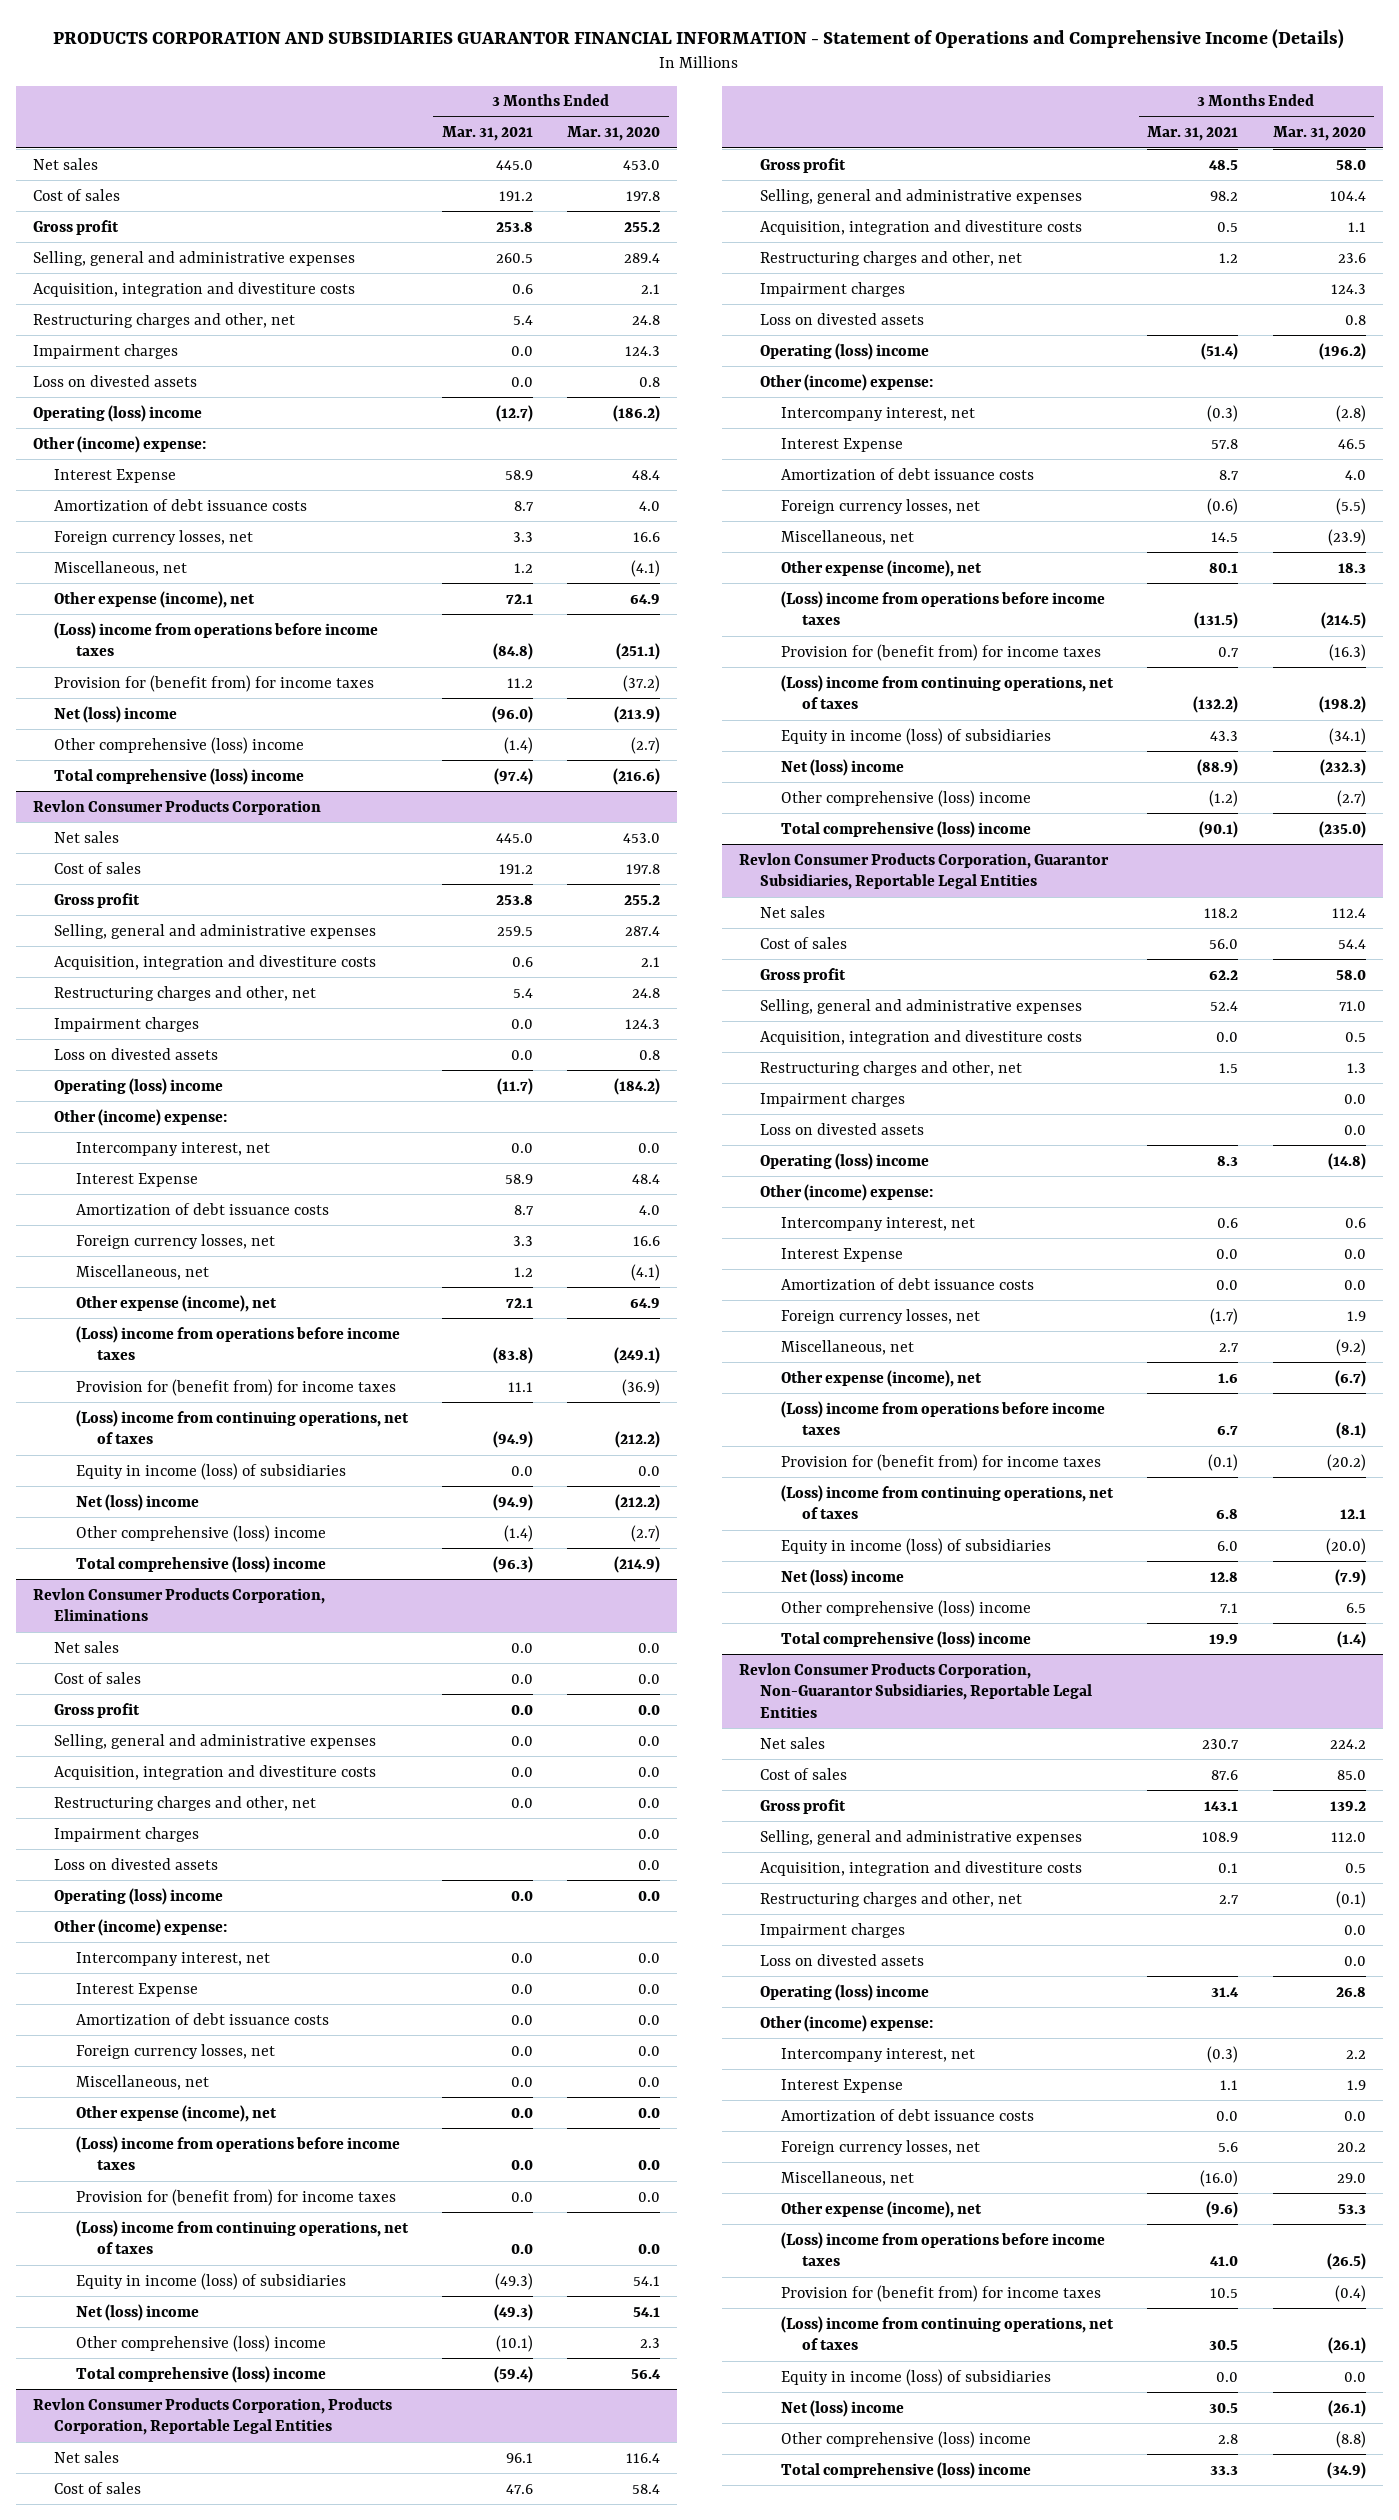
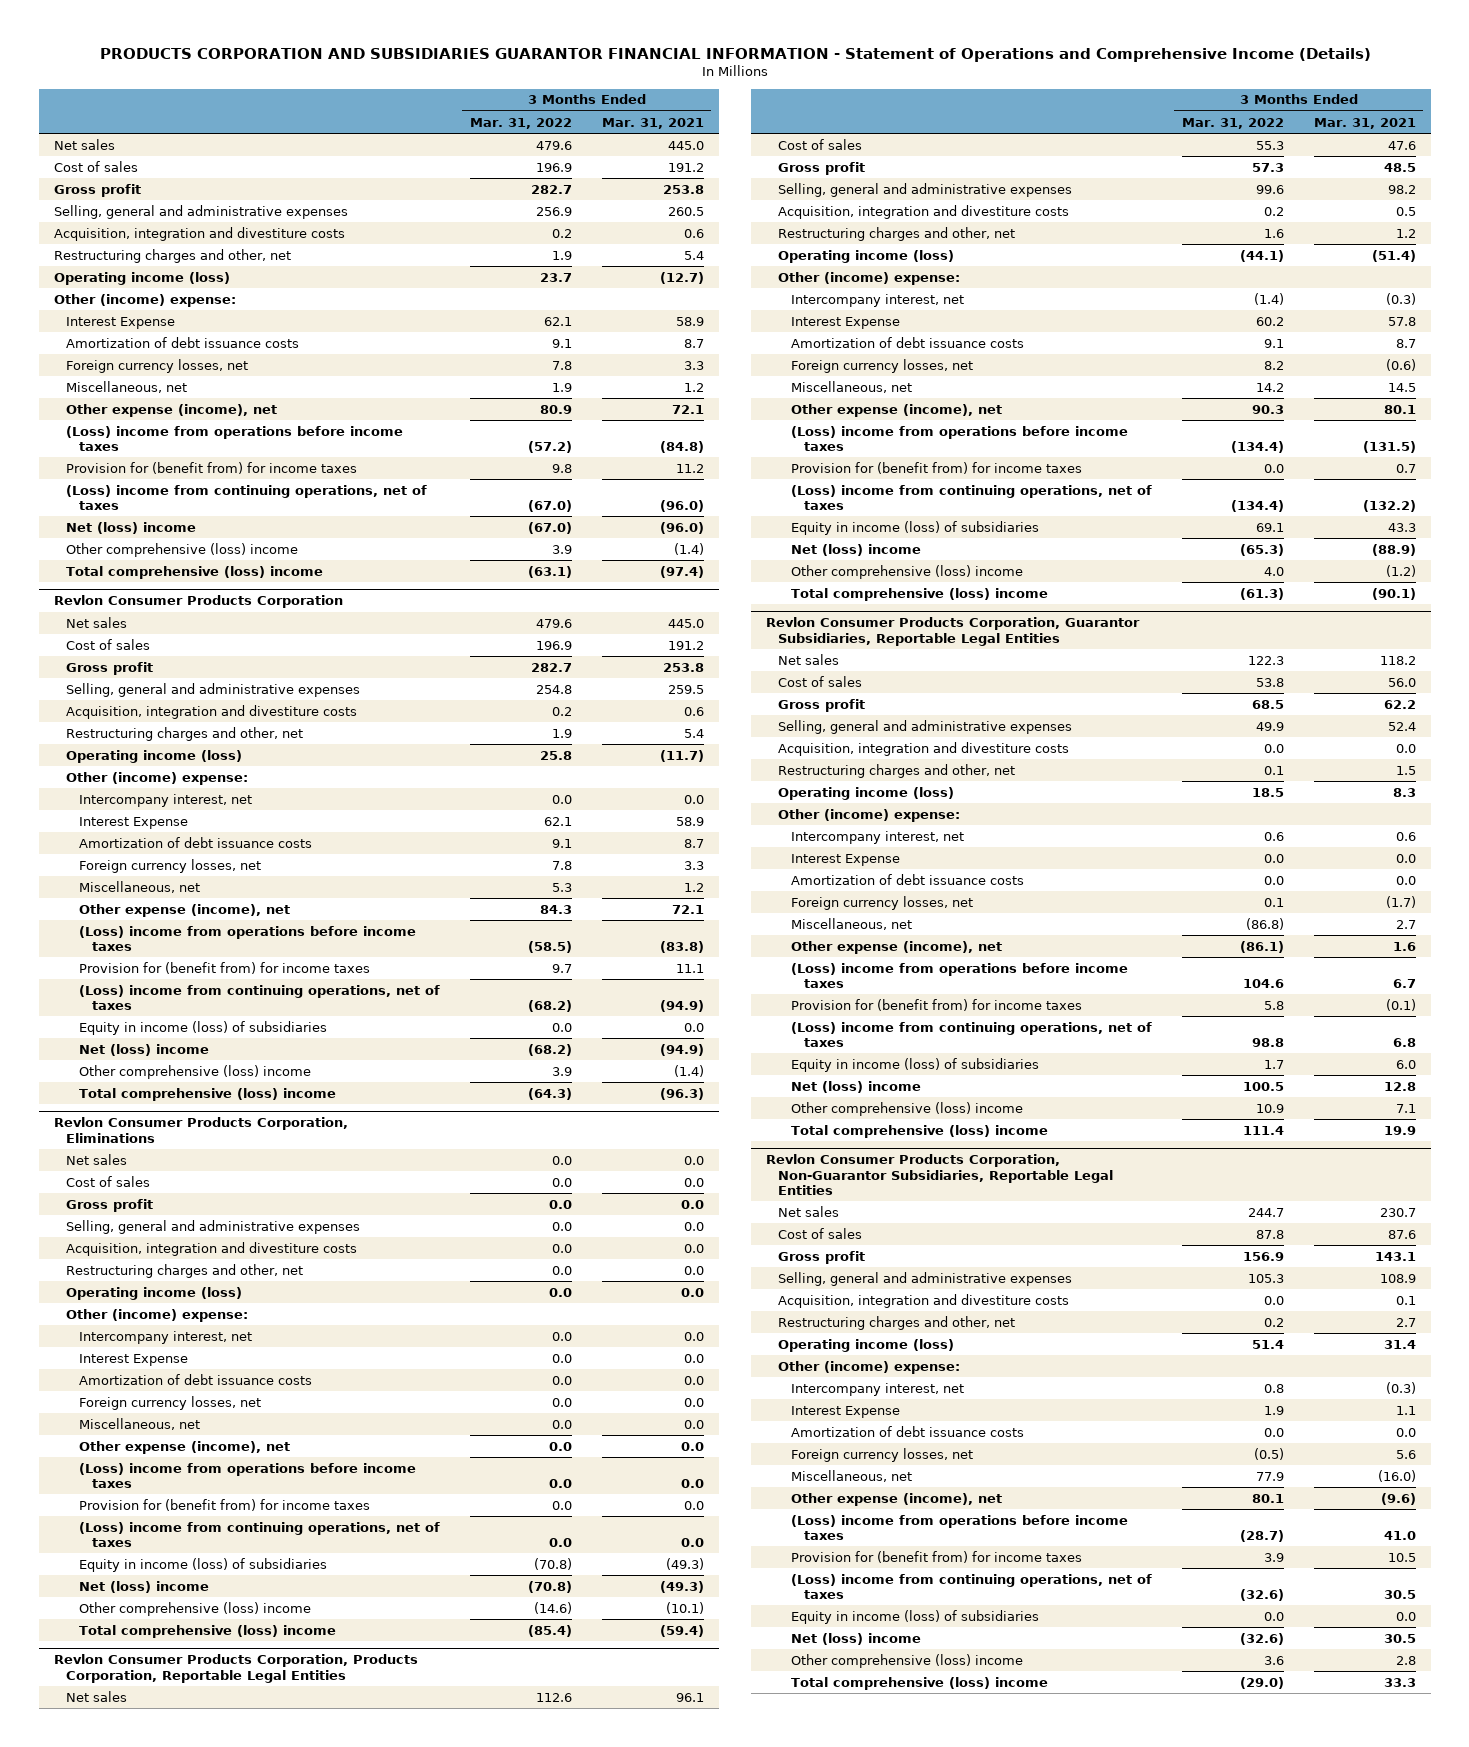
[567,126,661,142] Mar. 31, 2020 -> none
none -> [469,117,572,129] Mar. 31, 2022
[33,343,179,359] Impairment charges -> none
[33,374,198,387] Loss on divested assets -> none
[33,404,203,422] Operating (loss) income -> [53,271,230,285] Operating income (loss)
none -> [66,484,428,511] (Loss) income from continuing operations, net of taxes
[54,1016,200,1032] Impairment charges -> none
[54,1047,219,1060] Loss on divested assets -> none
[54,1077,224,1095] Operating (loss) income -> [66,749,243,763] Operating income (loss)
[54,1826,200,1842] Impairment charges -> none
[54,1857,219,1870] Loss on divested assets -> none
[54,1887,224,1905] Operating (loss) income -> [66,1286,243,1300] Operating income (loss)
[759,281,905,297] Impairment charges -> none
[759,312,924,325] Loss on divested assets -> none
[759,342,929,360] Operating (loss) income -> [778,249,955,263] Operating income (loss)
[759,1091,905,1107] Impairment charges -> none
[759,1122,924,1135] Loss on divested assets -> none
[759,1152,929,1170] Operating (loss) income -> [778,786,955,800] Operating income (loss)
[759,1922,905,1938] Impairment charges -> none
[759,1953,924,1966] Loss on divested assets -> none
[759,1983,929,2001] Operating (loss) income -> [778,1338,955,1352] Operating income (loss)

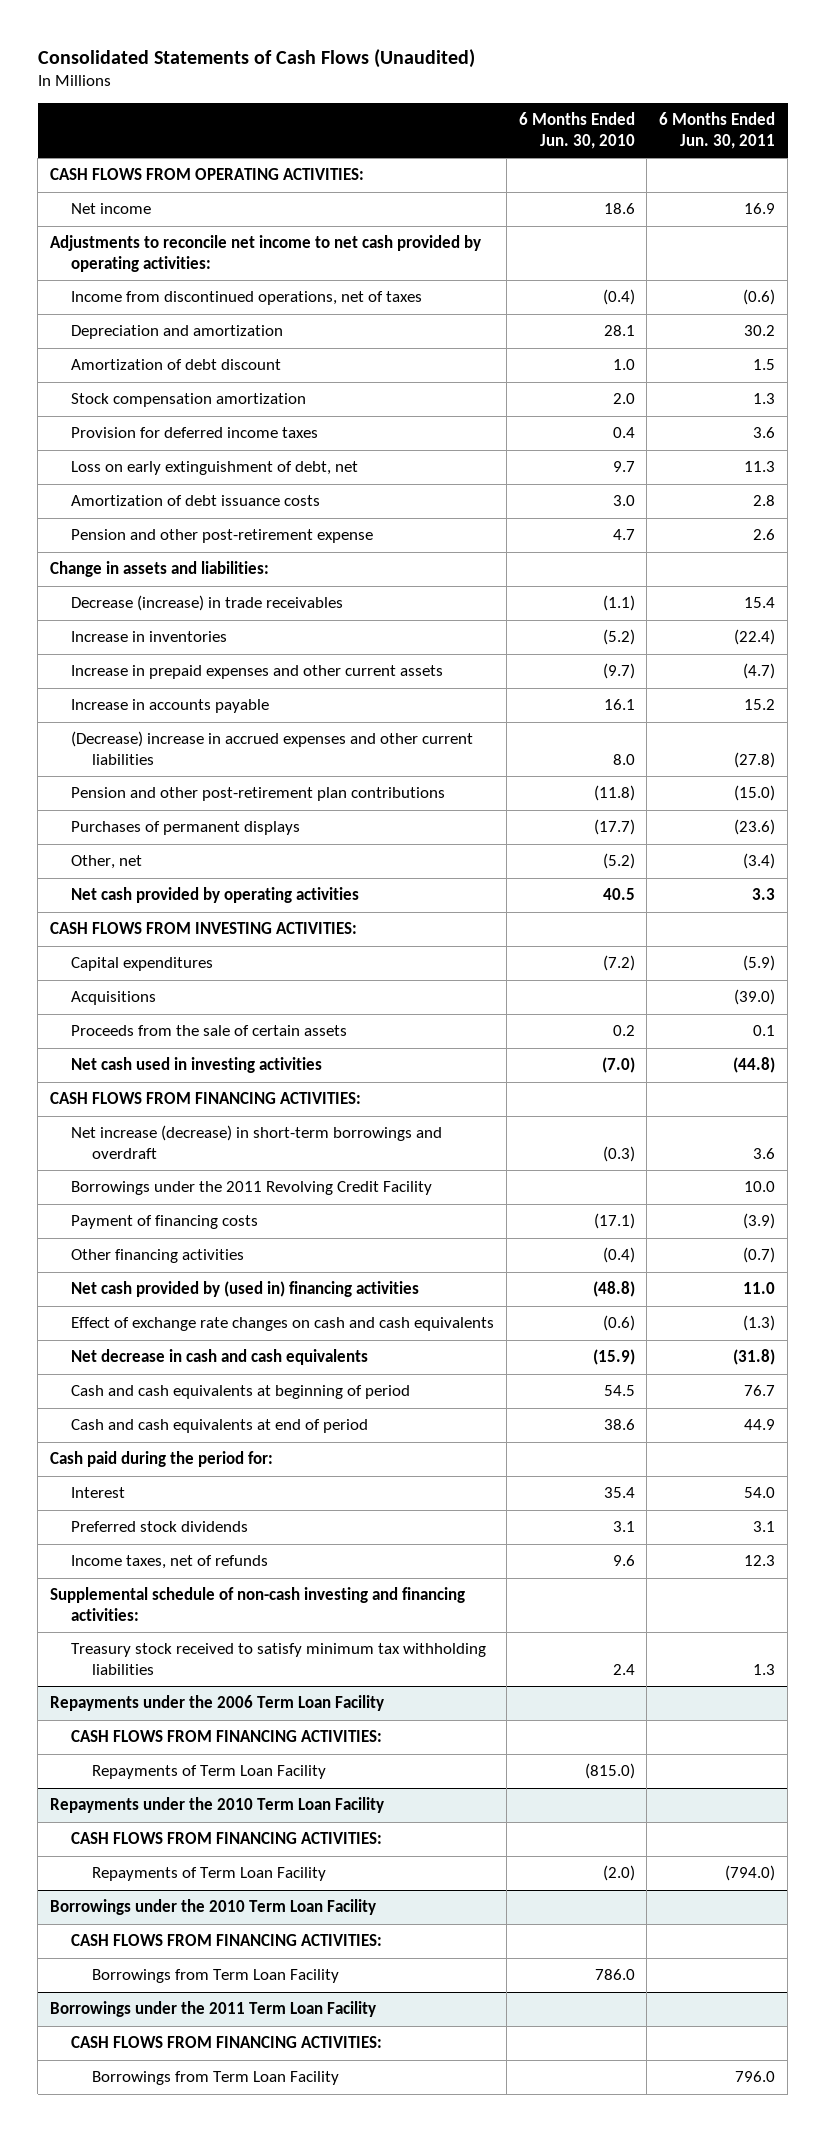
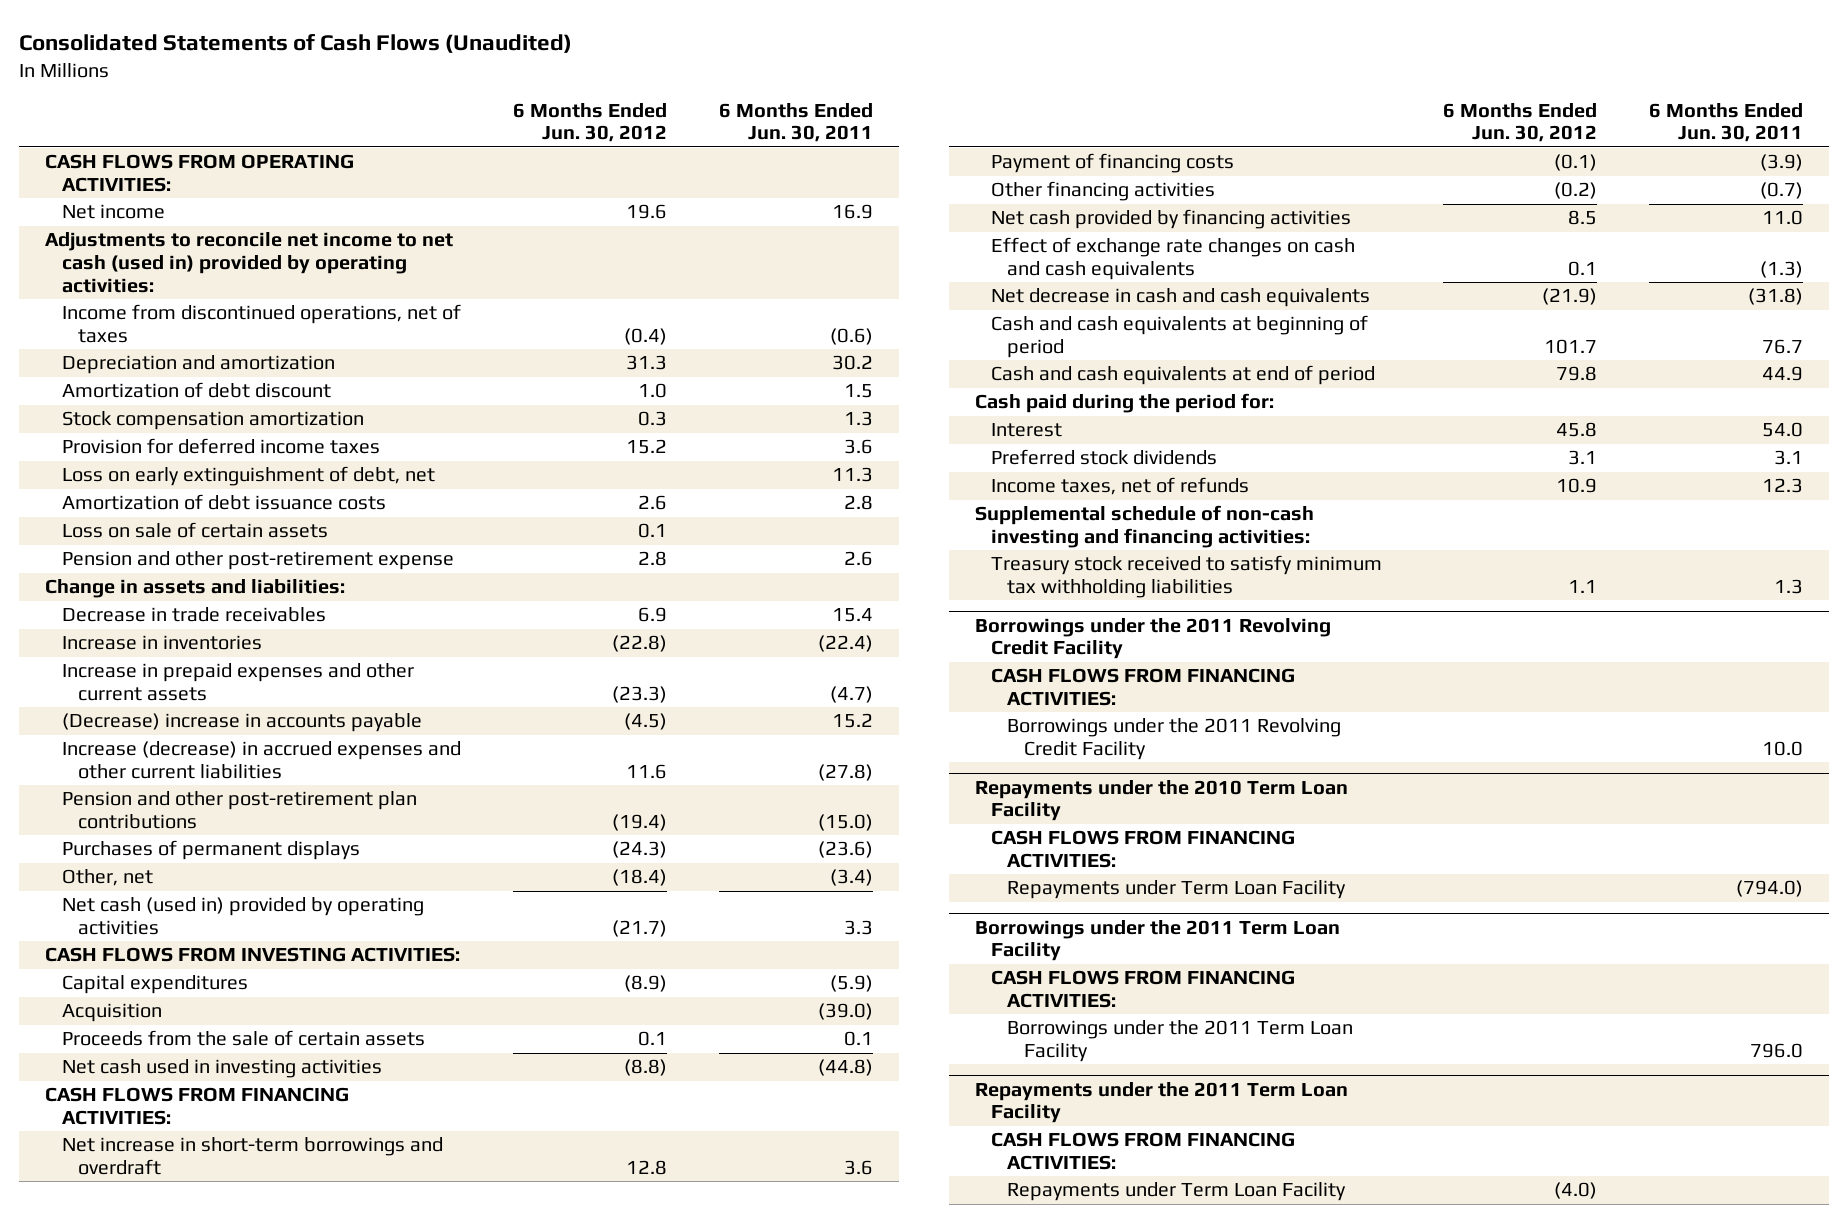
[518,112,635,149] 6 Months Ended Jun. 30, 2010 -> none
none -> [512,102,667,143] 6 Months Ended Jun. 30, 2012
[50,235,482,272] Adjustments to reconcile net income to net cash provided by operating activities: -> [45,232,454,293] Adjustments to reconcile net income to net cash (used in) provided by operating activities:
none -> [61,522,328,539] Loss on sale of certain assets
[71,595,344,612] Decrease (increase) in trade receivables -> [61,607,326,623] Decrease in trade receivables
[71,699,270,714] Increase in accounts payable -> [61,713,422,733] (Decrease) increase in accounts payable
[71,731,474,765] (Decrease) increase in accrued expenses and other current liabilities -> [61,741,461,780] Increase (decrease) in accrued expenses and other current liabilities
[71,887,360,904] Net cash provided by operating activities -> [61,897,424,936] Net cash (used in) provided by operating activities
[71,991,157,1006] Acquisitions -> [61,1003,162,1023] Acquisition
[71,1181,433,1196] Borrowings under the 2011 Revolving Credit Facility -> none
[71,1125,443,1159] Net increase (decrease) in short-term borrowings and overdraft -> [61,1137,443,1176] Net increase in short-term borrowings and overdraft
[71,1281,420,1298] Net cash provided by (used in) financing activities -> [991,209,1352,230] Net cash provided by financing activities
[50,1695,385,1712] Repayments under the 2006 Term Loan Facility -> none
none -> [975,617,1332,660] Borrowings under the 2011 Revolving Credit Facility
[91,1765,326,1780] Repayments of Term Loan Facility -> none
none -> [1007,718,1342,761] Borrowings under the 2011 Revolving Credit Facility
[50,1899,377,1916] Borrowings under the 2010 Term Loan Facility -> none
[71,1934,383,1947] CASH FLOWS FROM FINANCING ACTIVITIES: -> none
[91,1969,339,1984] Borrowings from Term Loan Facility -> none
[91,1867,326,1882] Repayments of Term Loan Facility -> [1007,880,1347,900] Repayments under Term Loan Facility
[91,2071,339,2086] Borrowings from Term Loan Facility -> [1007,1020,1354,1063] Borrowings under the 2011 Term Loan Facility
none -> [975,1081,1349,1124] Repayments under the 2011 Term Loan Facility
none -> [991,1132,1296,1171] CASH FLOWS FROM FINANCING ACTIVITIES:
none -> [1007,1182,1347,1202] Repayments under Term Loan Facility

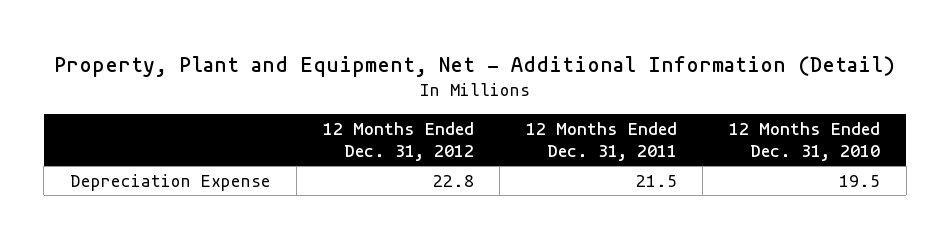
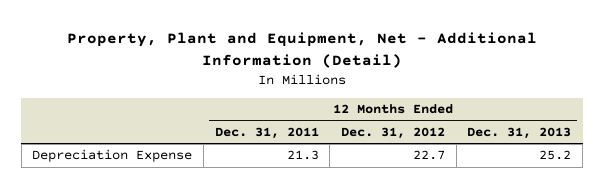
[729,122,881,161] 12 Months Ended Dec. 31, 2010 -> none
none -> [467,126,572,139] Dec. 31, 2013
[432,174,474,187] 22.8 -> [413,150,446,161] 22.7
[635,174,677,187] 21.5 -> [286,150,319,161] 21.3

